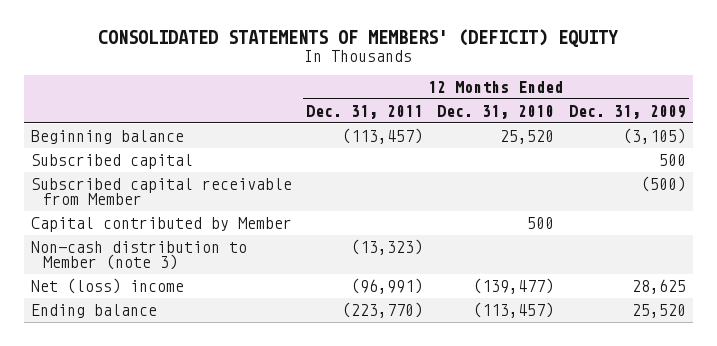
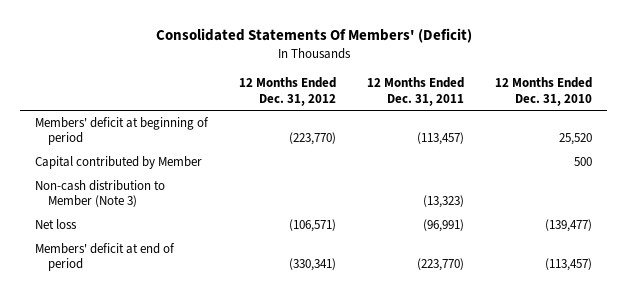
[98,29,619,48] CONSOLIDATED STATEMENTS OF MEMBERS' (DEFICIT) EQUITY -> [155,28,472,44] Consolidated Statements Of Members' (Deficit)
[568,104,686,119] Dec. 31, 2009 -> none
none -> [239,77,337,106] 12 Months Ended Dec. 31, 2012
[31,154,194,170] Subscribed capital -> none
[31,178,293,206] Subscribed capital receivable from Member -> none
[31,130,185,145] Beginning balance -> [35,117,210,146] Members' deficit at beginning of period
[31,241,248,271] Non-cash distribution to Member (note 3) -> [35,180,166,208] Non-cash distribution to Member (Note 3)
[31,278,185,295] Net (loss) income -> [35,219,78,230] Net loss
[31,304,158,319] Ending balance -> [35,243,176,272] Members' deficit at end of period

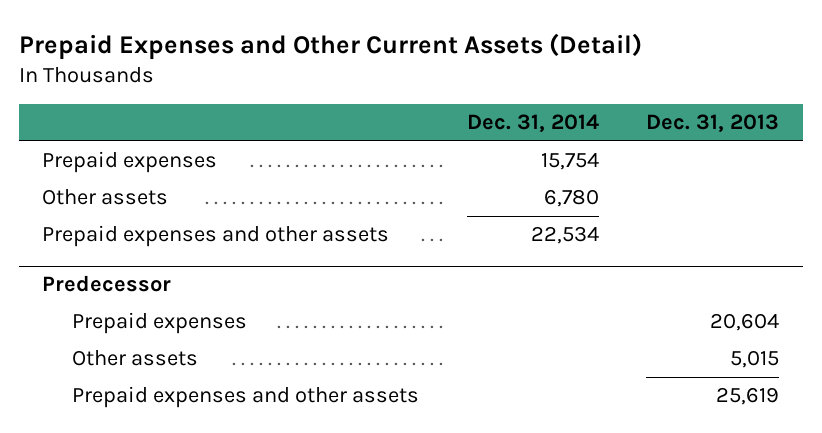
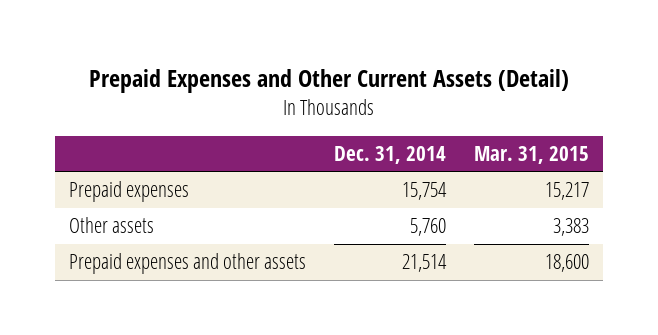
[646,114,780,133] Dec. 31, 2013 -> none
none -> [473,145,589,164] Mar. 31, 2015
[42,275,172,293] Predecessor -> none
[72,312,248,335] Prepaid expenses -> none
[72,350,199,367] Other assets -> none
[72,386,420,409] Prepaid expenses and other assets -> none
[543,189,599,208] 6,780 -> [409,218,446,237] 5,760
[530,226,599,245] 22,534 -> [401,254,447,273] 21,514

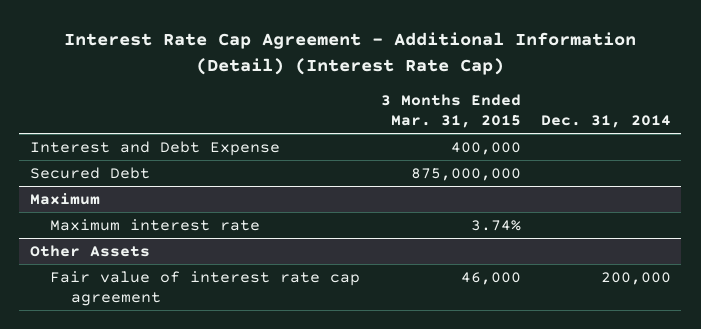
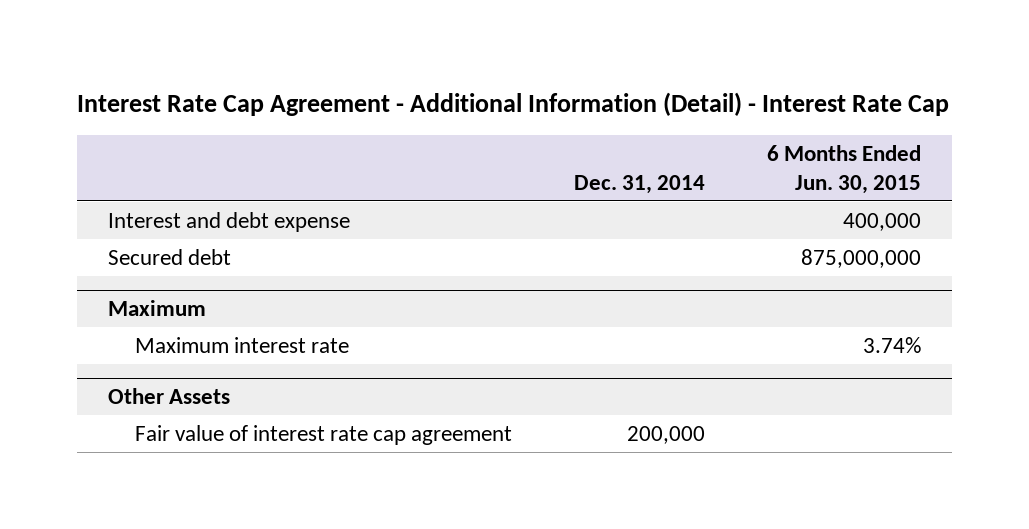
[64,31,637,75] Interest Rate Cap Agreement - Additional Information (Detail) (Interest Rate Cap) -> [77,92,950,117] Interest Rate Cap Agreement - Additional Information (Detail) - Interest Rate Cap
[380,93,521,129] 3 Months Ended Mar. 31, 2015 -> none
none -> [766,144,921,194] 6 Months Ended Jun. 30, 2015
[29,140,280,156] Interest and Debt Expense -> [108,211,351,232] Interest and debt expense
[29,166,150,179] Secured Debt -> [108,248,232,265] Secured debt

